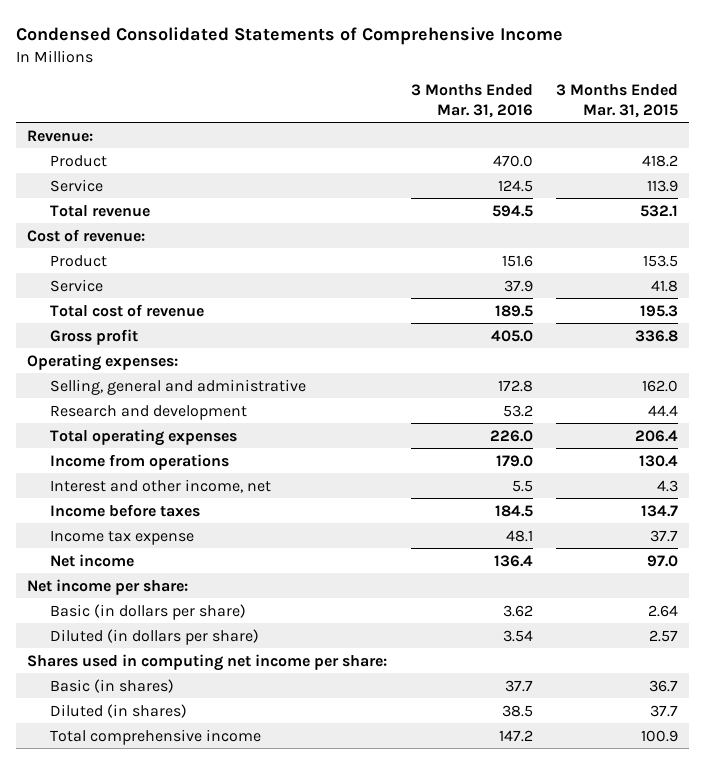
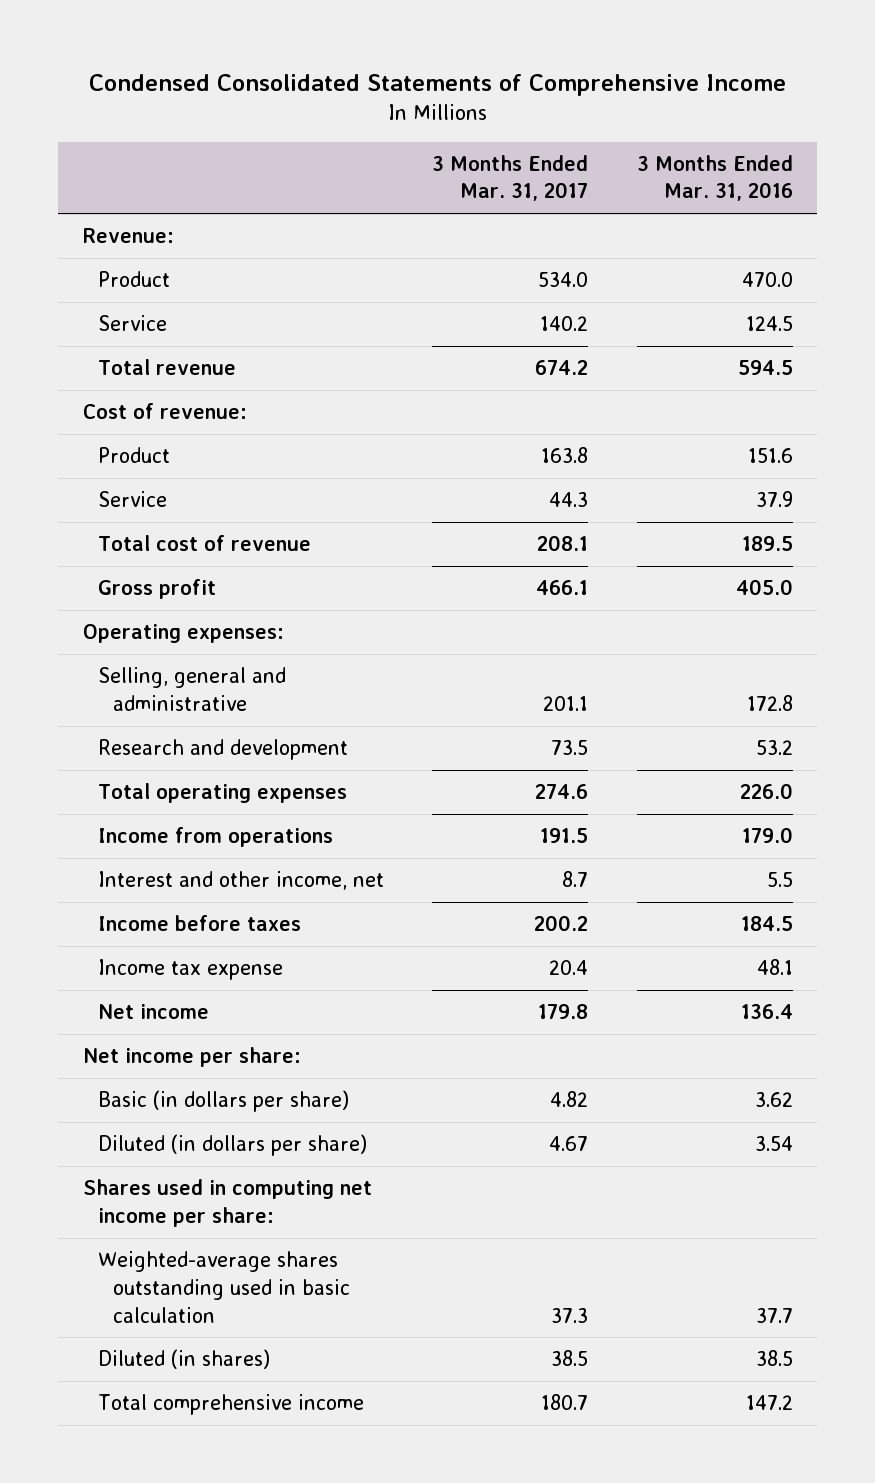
[555,83,678,118] 3 Months Ended Mar. 31, 2015 -> none
none -> [432,154,589,202] 3 Months Ended Mar. 31, 2017
[49,678,174,693] Basic (in shares) -> [97,1251,350,1323] Weighted-average shares outstanding used in basic calculation

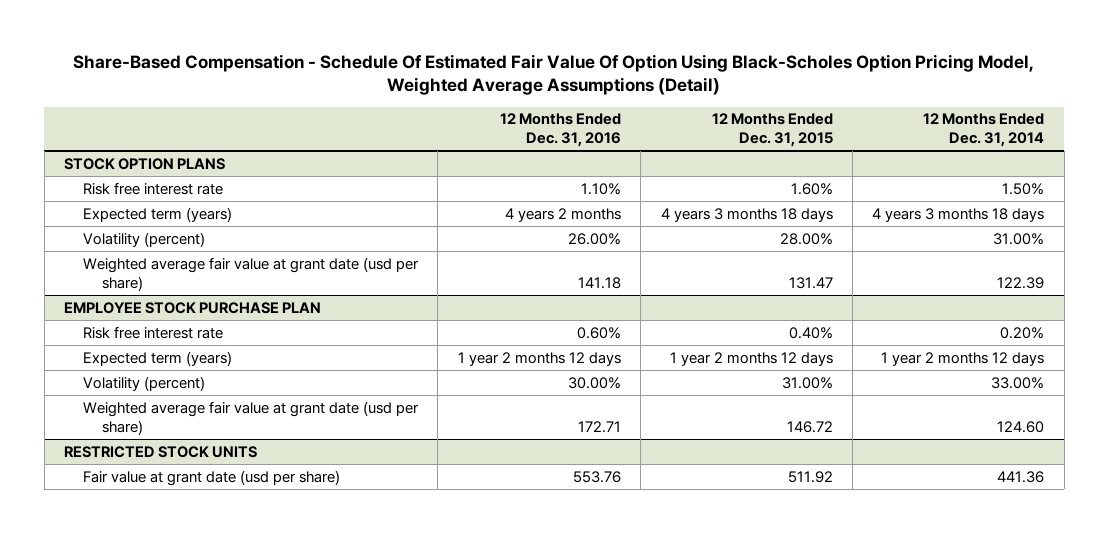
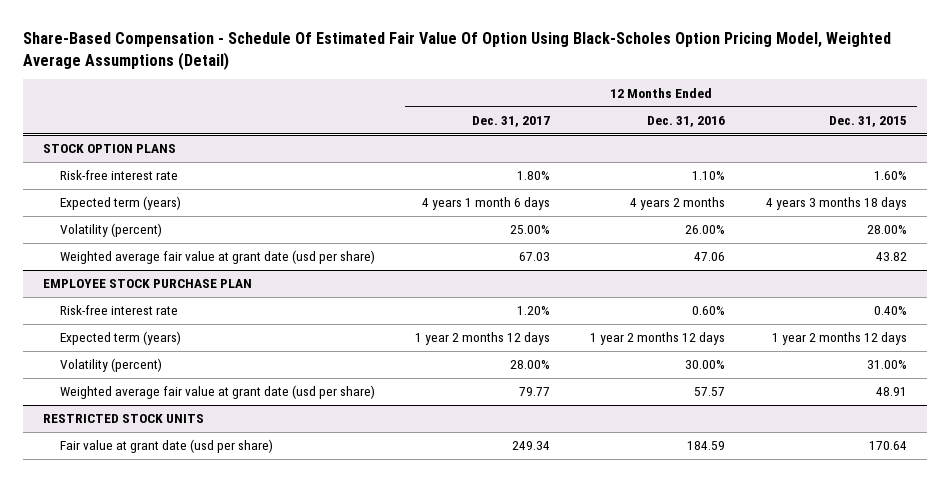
[923,113,1045,148] 12 Months Ended Dec. 31, 2014 -> none
none -> [472,116,551,128] Dec. 31, 2017
[83,181,224,195] Risk free interest rate -> [59,170,178,181] Risk-free interest rate
[577,276,621,289] 141.18 -> [694,252,726,262] 47.06
[788,276,833,289] 131.47 -> [875,252,907,262] 43.82
[83,325,224,339] Risk free interest rate -> [59,305,178,316] Risk-free interest rate
[577,420,621,433] 172.71 -> [694,387,726,397] 57.57
[786,420,833,433] 146.72 -> [875,387,907,397] 48.91
[572,470,621,483] 553.76 -> [687,441,726,451] 184.59
[787,470,833,483] 511.92 -> [868,441,907,451] 170.64

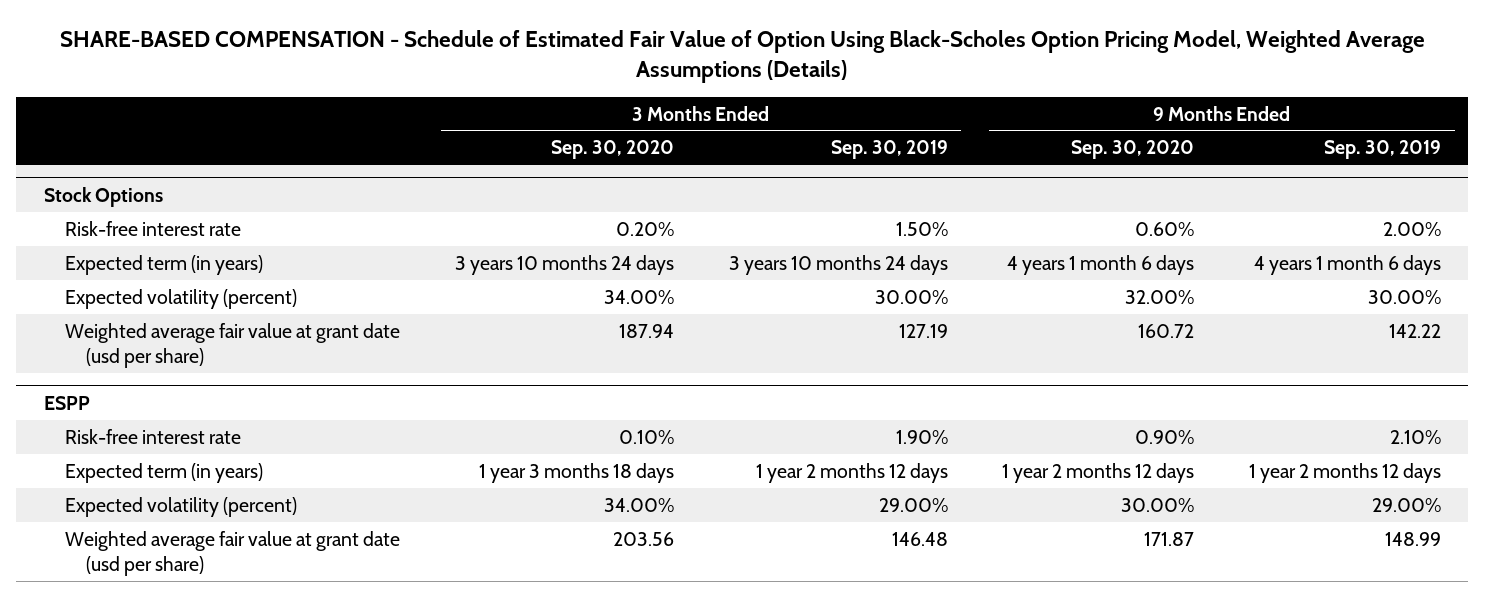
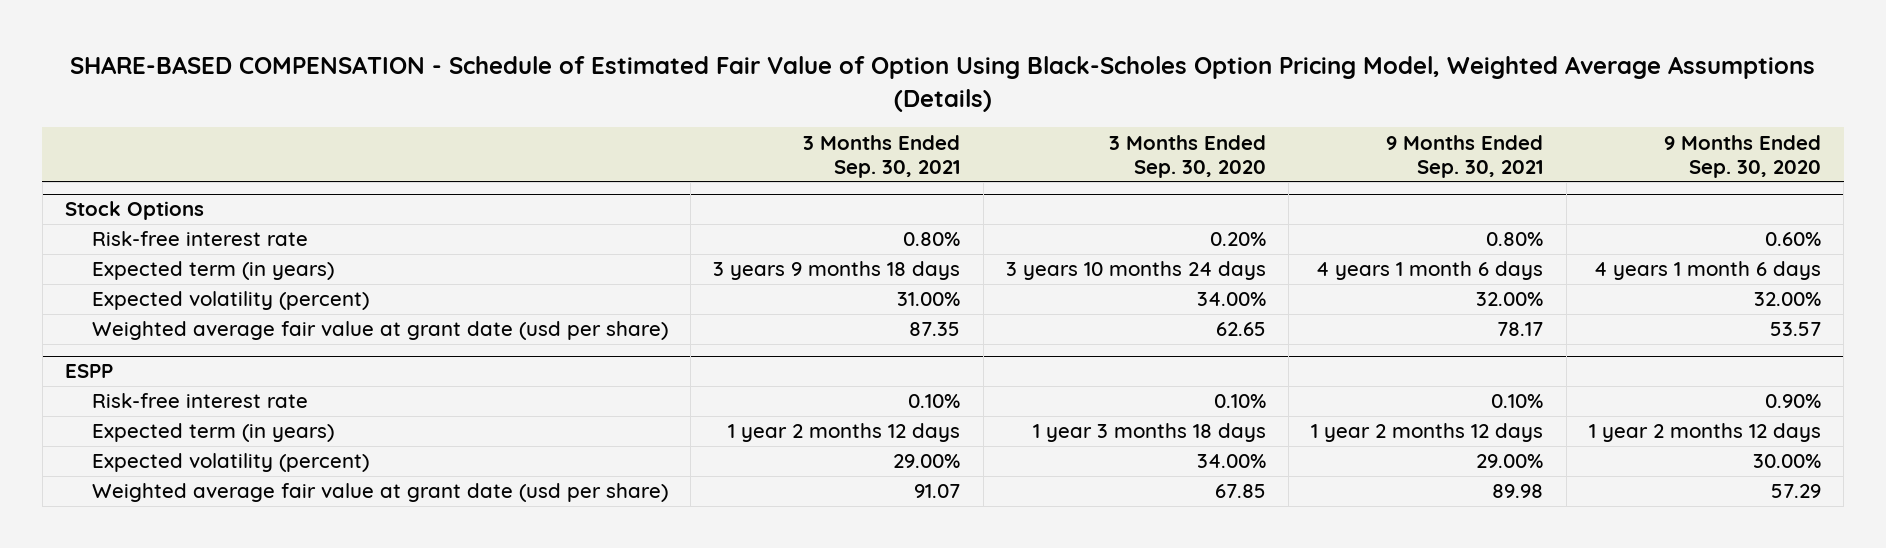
[830,140,948,160] Sep. 30, 2019 -> none
[1324,140,1442,160] Sep. 30, 2019 -> none
none -> [803,134,961,178] 3 Months Ended Sep. 30, 2021
none -> [1386,134,1544,178] 9 Months Ended Sep. 30, 2021
[618,323,674,338] 187.94 -> [1215,322,1266,337] 62.65
[1138,323,1195,338] 160.72 -> [1769,322,1821,337] 53.57
[612,531,674,546] 203.56 -> [1214,484,1266,499] 67.85
[1144,531,1195,546] 171.87 -> [1770,484,1821,499] 57.29

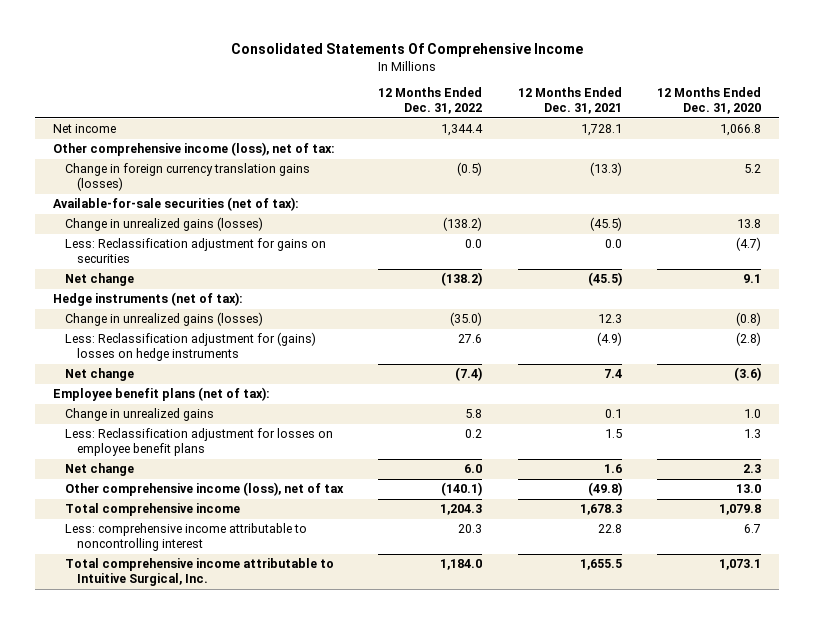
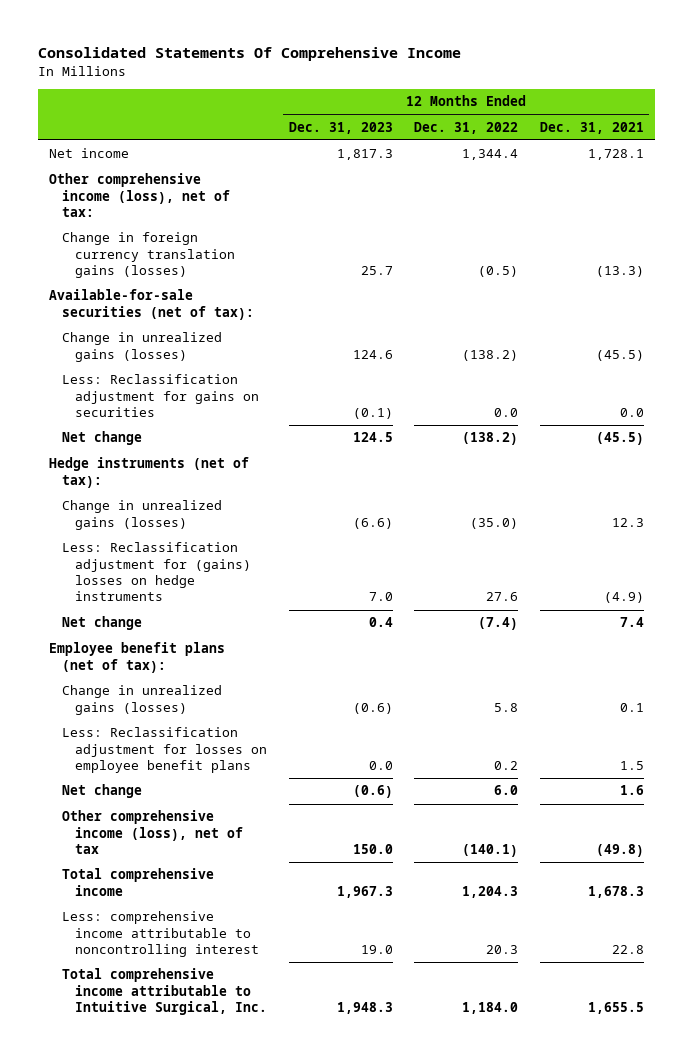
[657,87,762,115] 12 Months Ended Dec. 31, 2020 -> none
none -> [288,121,393,134] Dec. 31, 2023
[64,408,214,422] Change in unrealized gains -> [62,685,223,715] Change in unrealized gains (losses)

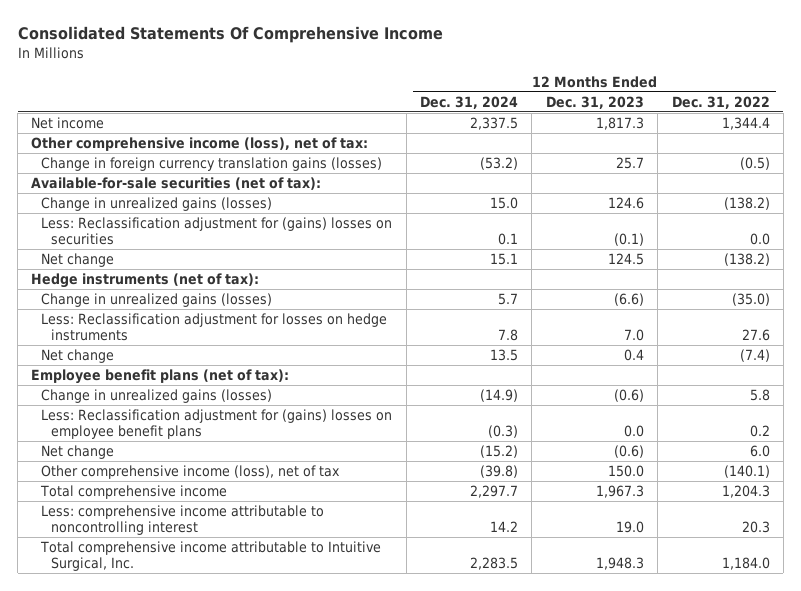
[540,121,645,134] Dec. 31, 2021 -> none
none -> [420,95,519,109] Dec. 31, 2024
[62,374,260,418] Less: Reclassification adjustment for gains on securities -> [41,216,393,246] Less: Reclassification adjustment for (gains) losses on securities
[62,542,252,602] Less: Reclassification adjustment for (gains) losses on hedge instruments -> [41,312,388,342] Less: Reclassification adjustment for losses on hedge instruments
[62,727,268,774] Less: Reclassification adjustment for losses on employee benefit plans -> [41,408,393,440] Less: Reclassification adjustment for (gains) losses on employee benefit plans

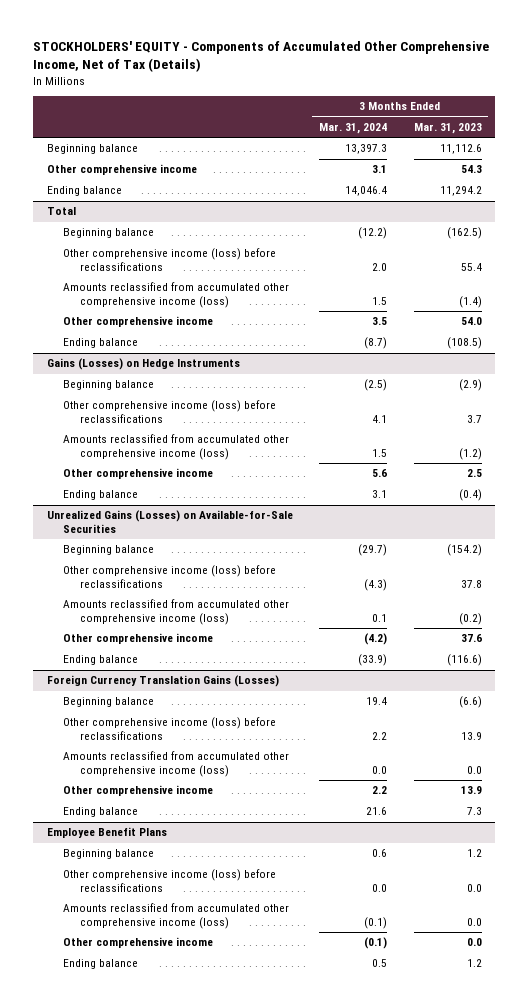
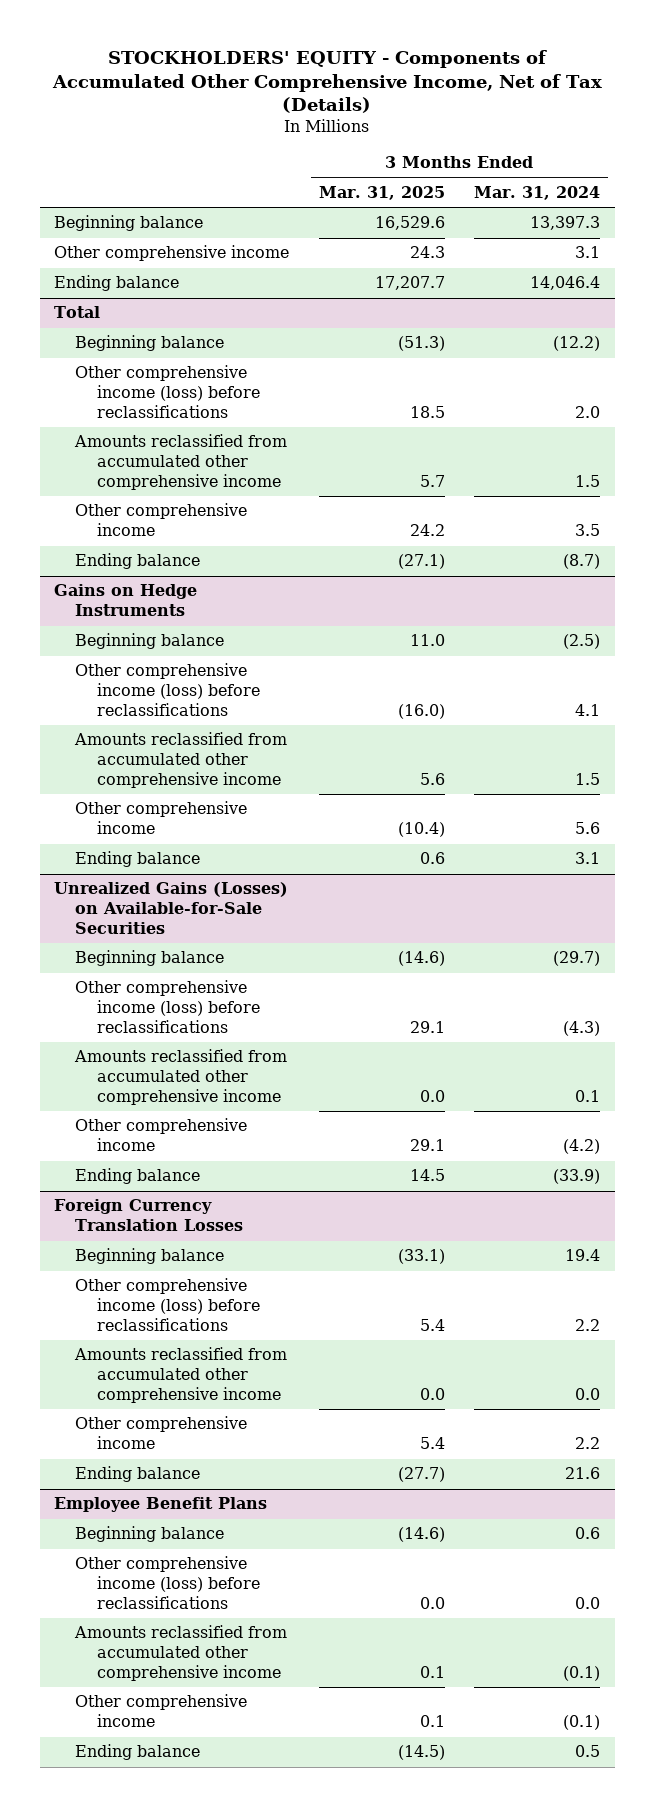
[413,123,482,135] Mar. 31, 2023 -> none
none -> [318,185,445,200] Mar. 31, 2025
[63,282,290,309] Amounts reclassified from accumulated other comprehensive income (loss) -> [74,434,288,491] Amounts reclassified from accumulated other comprehensive income
[46,358,240,371] Gains (Losses) on Hedge Instruments -> [54,584,198,617] Gains on Hedge Instruments
[63,434,290,461] Amounts reclassified from accumulated other comprehensive income (loss) -> [74,732,288,789] Amounts reclassified from accumulated other comprehensive income
[63,599,290,626] Amounts reclassified from accumulated other comprehensive income (loss) -> [74,1049,288,1106] Amounts reclassified from accumulated other comprehensive income
[46,675,279,688] Foreign Currency Translation Gains (Losses) -> [54,1199,244,1232] Foreign Currency Translation Losses
[63,751,290,778] Amounts reclassified from accumulated other comprehensive income (loss) -> [74,1347,288,1404] Amounts reclassified from accumulated other comprehensive income
[63,903,290,930] Amounts reclassified from accumulated other comprehensive income (loss) -> [74,1625,288,1682] Amounts reclassified from accumulated other comprehensive income

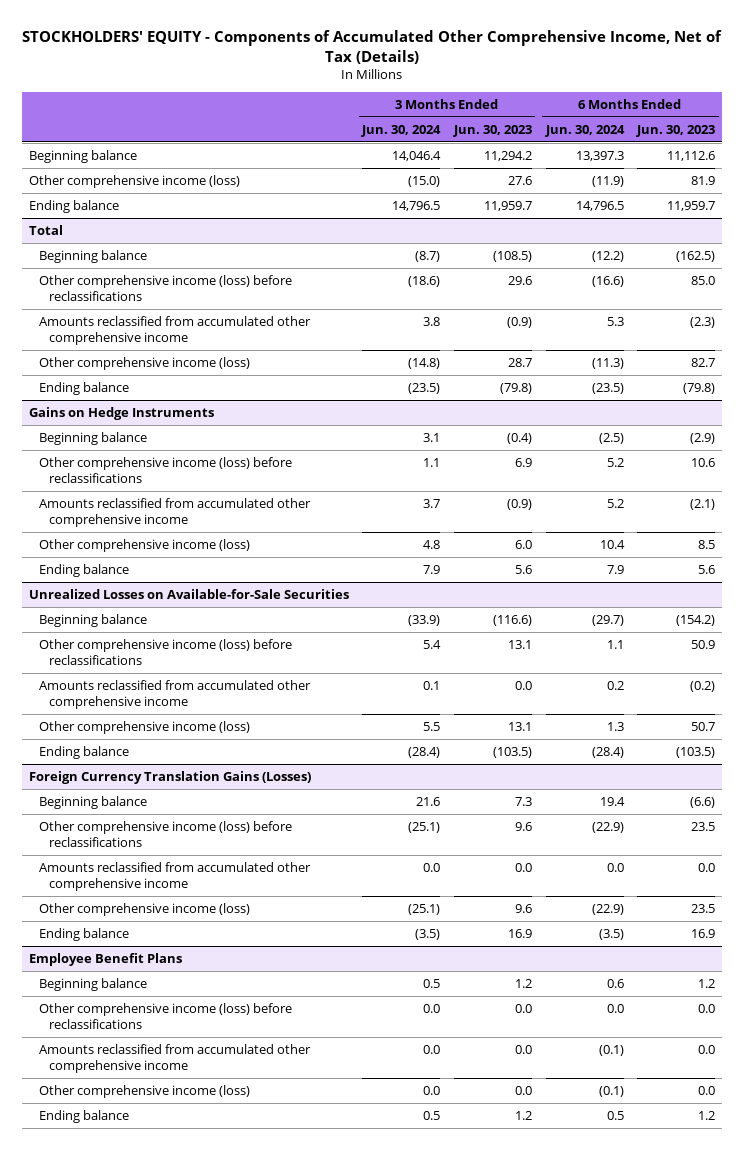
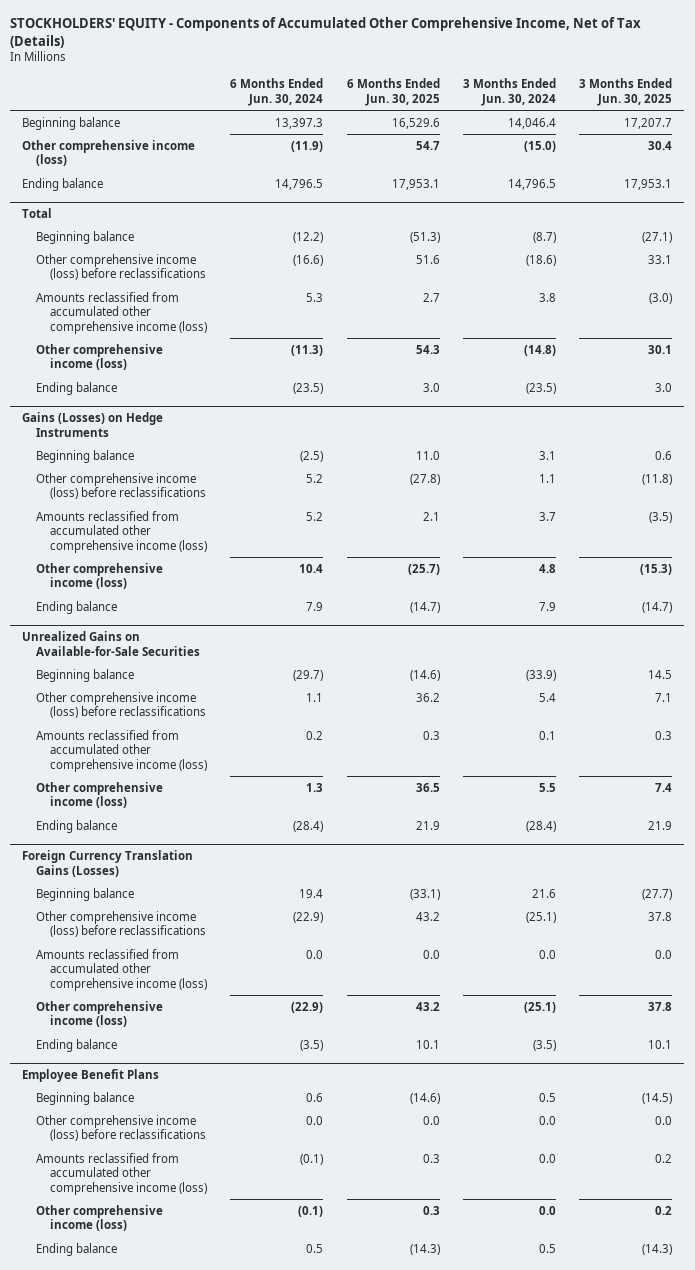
[452,124,532,137] Jun. 30, 2023 -> none
[636,124,716,137] Jun. 30, 2023 -> none
none -> [346,78,440,106] 6 Months Ended Jun. 30, 2025
none -> [579,78,673,106] 3 Months Ended Jun. 30, 2025
[39,315,312,345] Amounts reclassified from accumulated other comprehensive income -> [35,291,207,334] Amounts reclassified from accumulated other comprehensive income (loss)
[28,406,214,420] Gains on Hedge Instruments -> [22,411,164,437] Gains (Losses) on Hedge Instruments
[39,497,312,527] Amounts reclassified from accumulated other comprehensive income -> [35,510,207,553] Amounts reclassified from accumulated other comprehensive income (loss)
[28,588,349,599] Unrealized Losses on Available-for-Sale Securities -> [22,630,200,656] Unrealized Gains on Available-for-Sale Securities
[39,679,312,709] Amounts reclassified from accumulated other comprehensive income -> [35,729,207,772] Amounts reclassified from accumulated other comprehensive income (loss)
[39,861,312,891] Amounts reclassified from accumulated other comprehensive income -> [35,948,207,991] Amounts reclassified from accumulated other comprehensive income (loss)
[39,1043,312,1073] Amounts reclassified from accumulated other comprehensive income -> [35,1152,207,1195] Amounts reclassified from accumulated other comprehensive income (loss)

